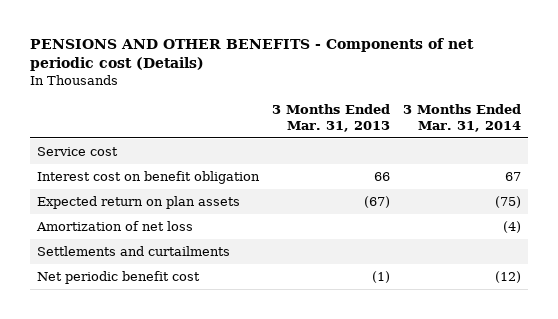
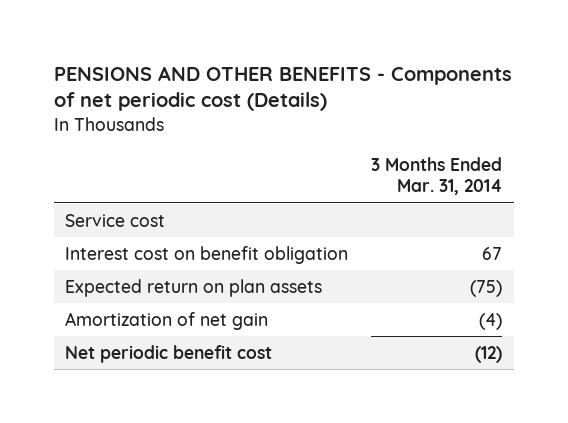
[271,104,390,132] 3 Months Ended Mar. 31, 2013 -> none
[36,245,230,256] Settlements and curtailments -> none
[35,220,193,231] Amortization of net loss -> [65,311,269,330] Amortization of net gain

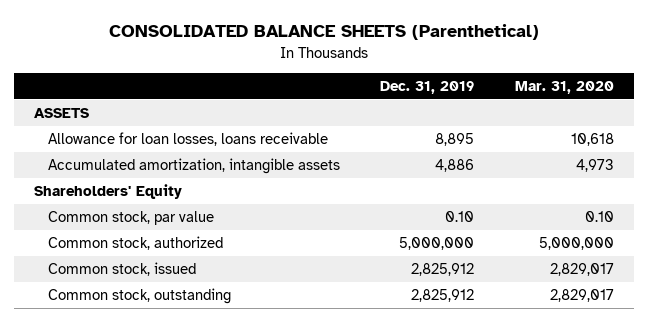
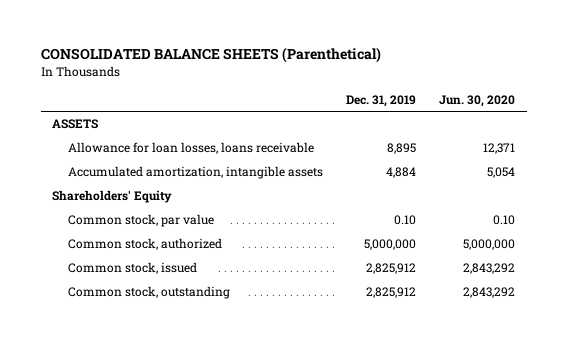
[515,80,615,94] Mar. 31, 2020 -> none
none -> [439,94,516,107] Jun. 30, 2020
[435,159,475,173] 4,886 -> [386,167,417,179] 4,884

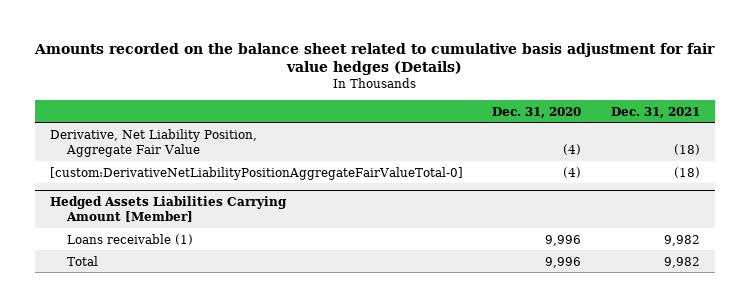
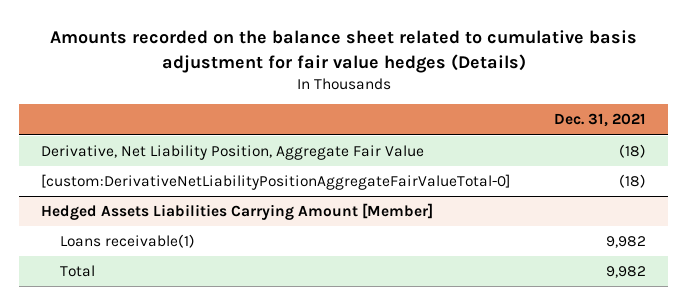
[492,106,582,118] Dec. 31, 2020 -> none
[66,233,193,245] Loans receivable (1) -> [59,234,195,249] Loans receivable(1)

